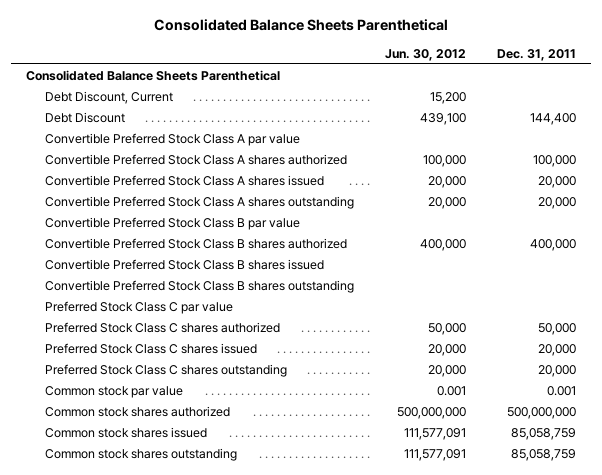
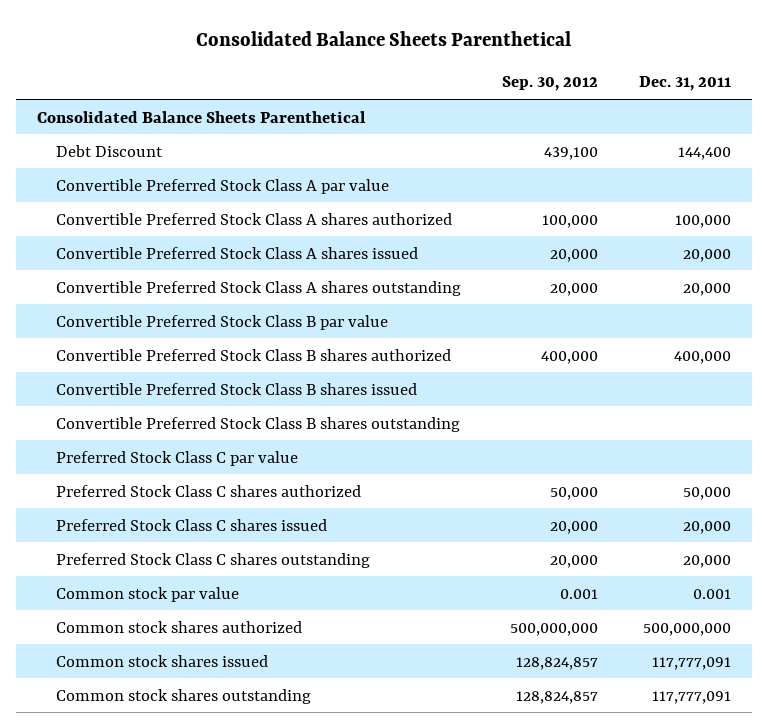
[384,49,466,62] Jun. 30, 2012 -> none
none -> [502,76,599,92] Sep. 30, 2012
[45,90,174,104] Debt Discount, Current -> none
[510,427,576,440] 85,058,759 -> [652,656,732,670] 117,777,091
[510,448,576,461] 85,058,759 -> [652,690,732,704] 117,777,091

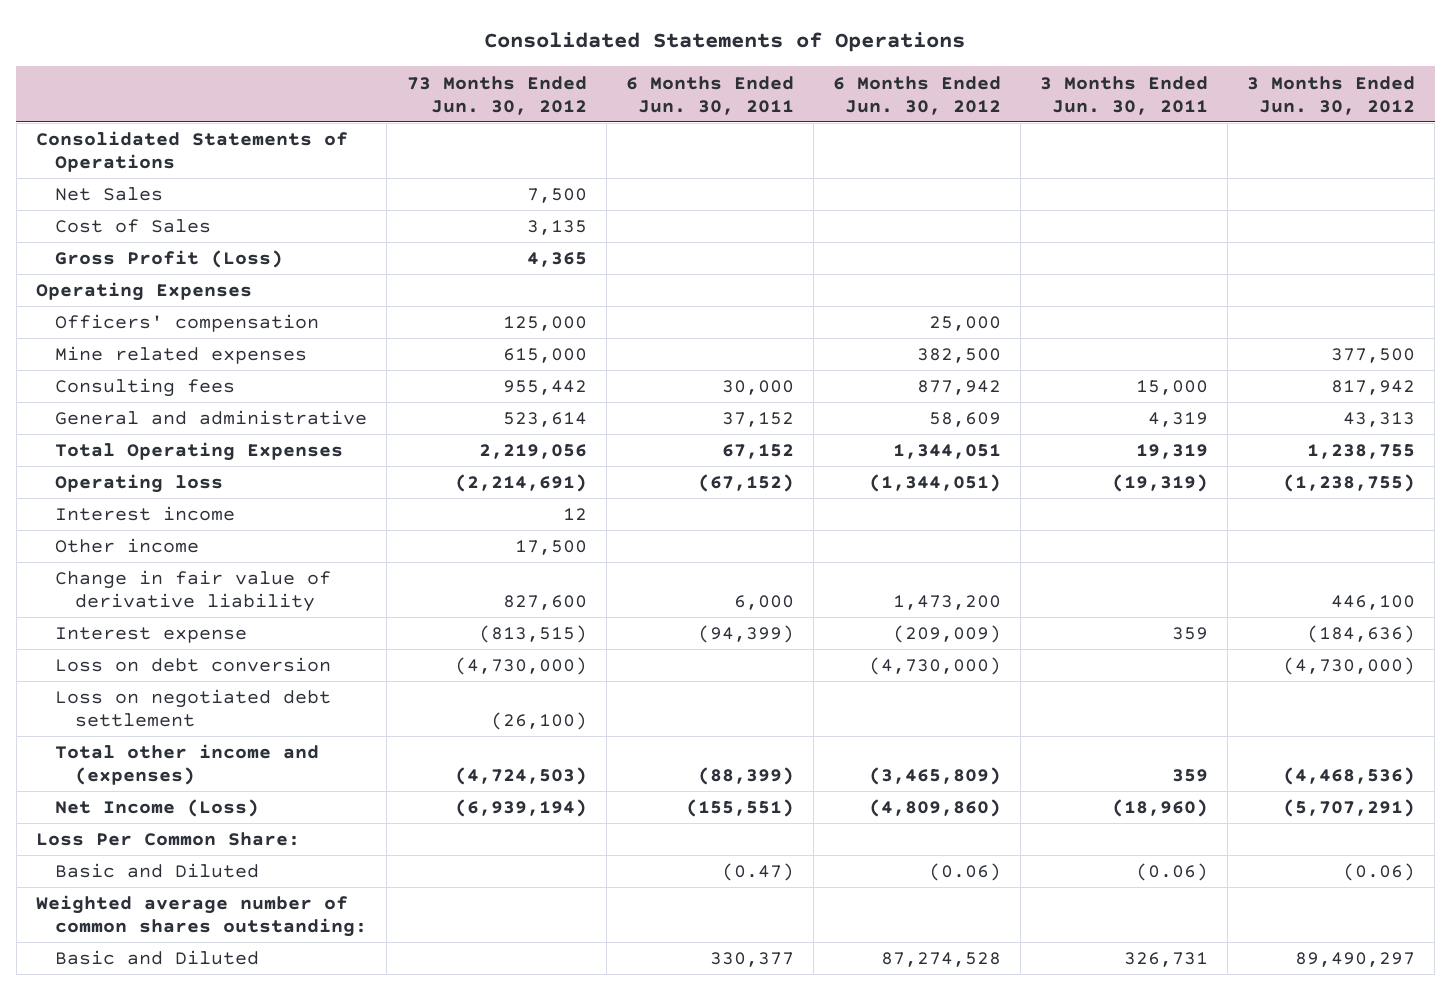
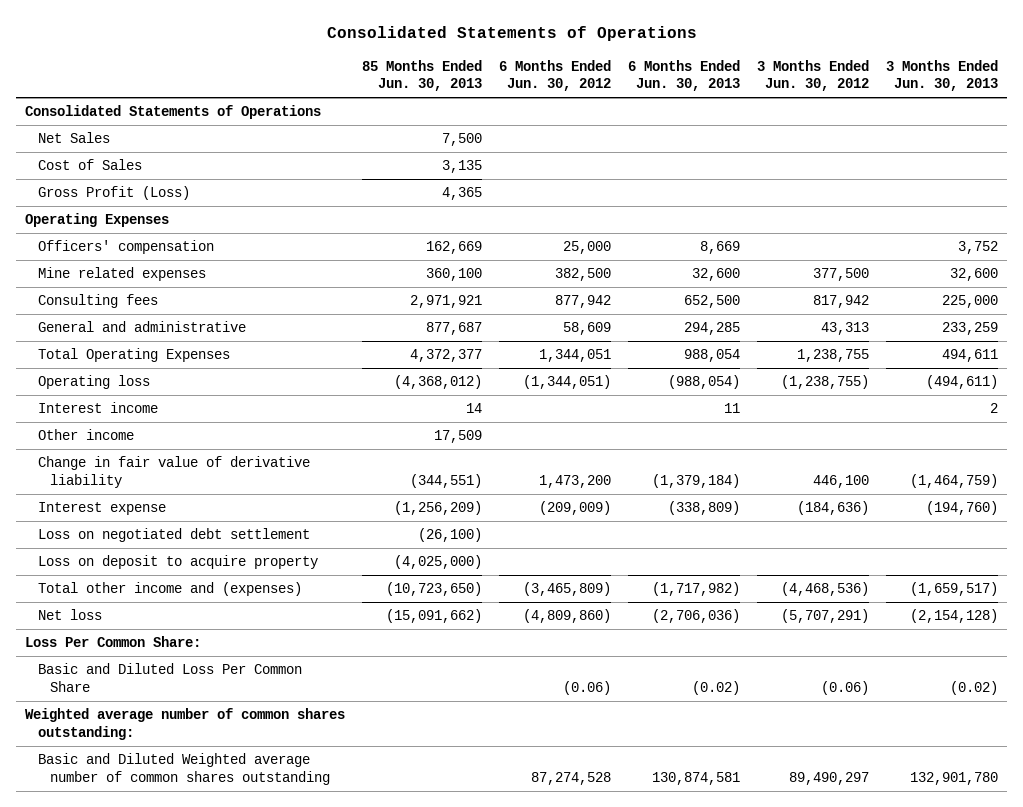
[406,75,587,115] 73 Months Ended Jun. 30, 2012 -> none
[625,75,794,115] 6 Months Ended Jun. 30, 2011 -> none
[1040,75,1209,115] 3 Months Ended Jun. 30, 2011 -> none
none -> [362,59,483,92] 85 Months Ended Jun. 30, 2013
none -> [628,59,741,92] 6 Months Ended Jun. 30, 2013
none -> [886,59,999,92] 3 Months Ended Jun. 30, 2013
[55,657,332,673] Loss on debt conversion -> none
none -> [37,555,318,570] Loss on deposit to acquire property
[55,799,260,818] Net Income (Loss) -> [37,609,102,621] Net loss
[55,863,260,879] Basic and Diluted -> [37,663,302,692] Basic and Diluted Loss Per Common Share
[55,950,260,966] Basic and Diluted -> [37,753,331,785] Basic and Diluted Weighted average number of common shares outstanding

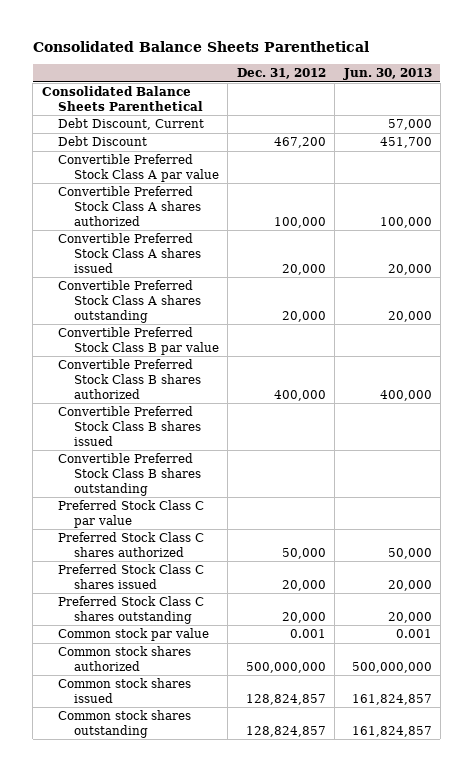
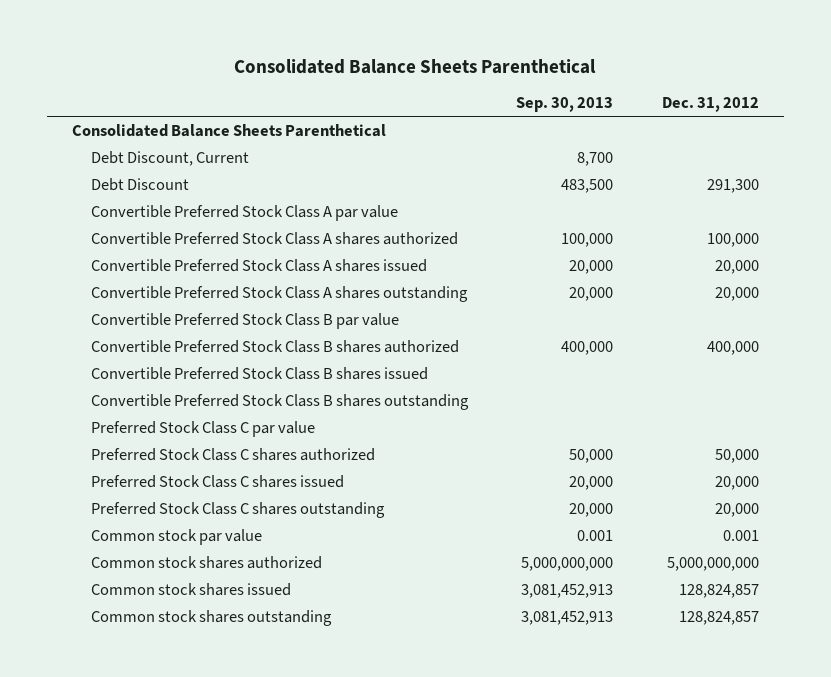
[342,68,432,81] Jun. 30, 2013 -> none
none -> [516,97,614,113] Sep. 30, 2013
[273,137,326,149] 467,200 -> [707,178,760,193] 291,300
[245,661,326,673] 500,000,000 -> [667,556,760,571] 5,000,000,000

